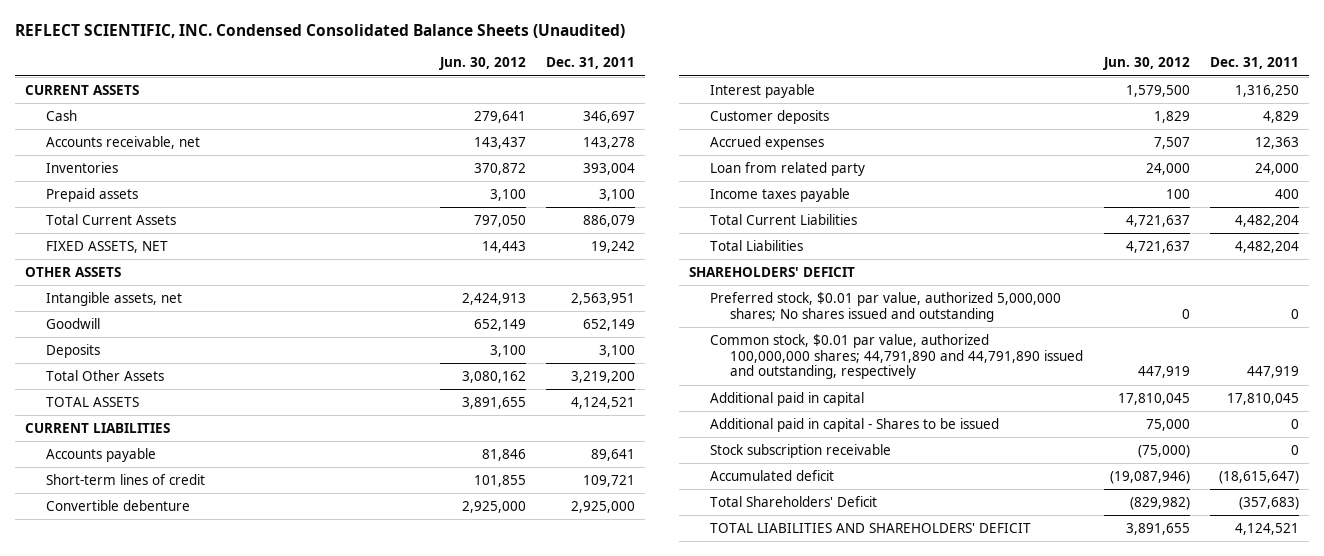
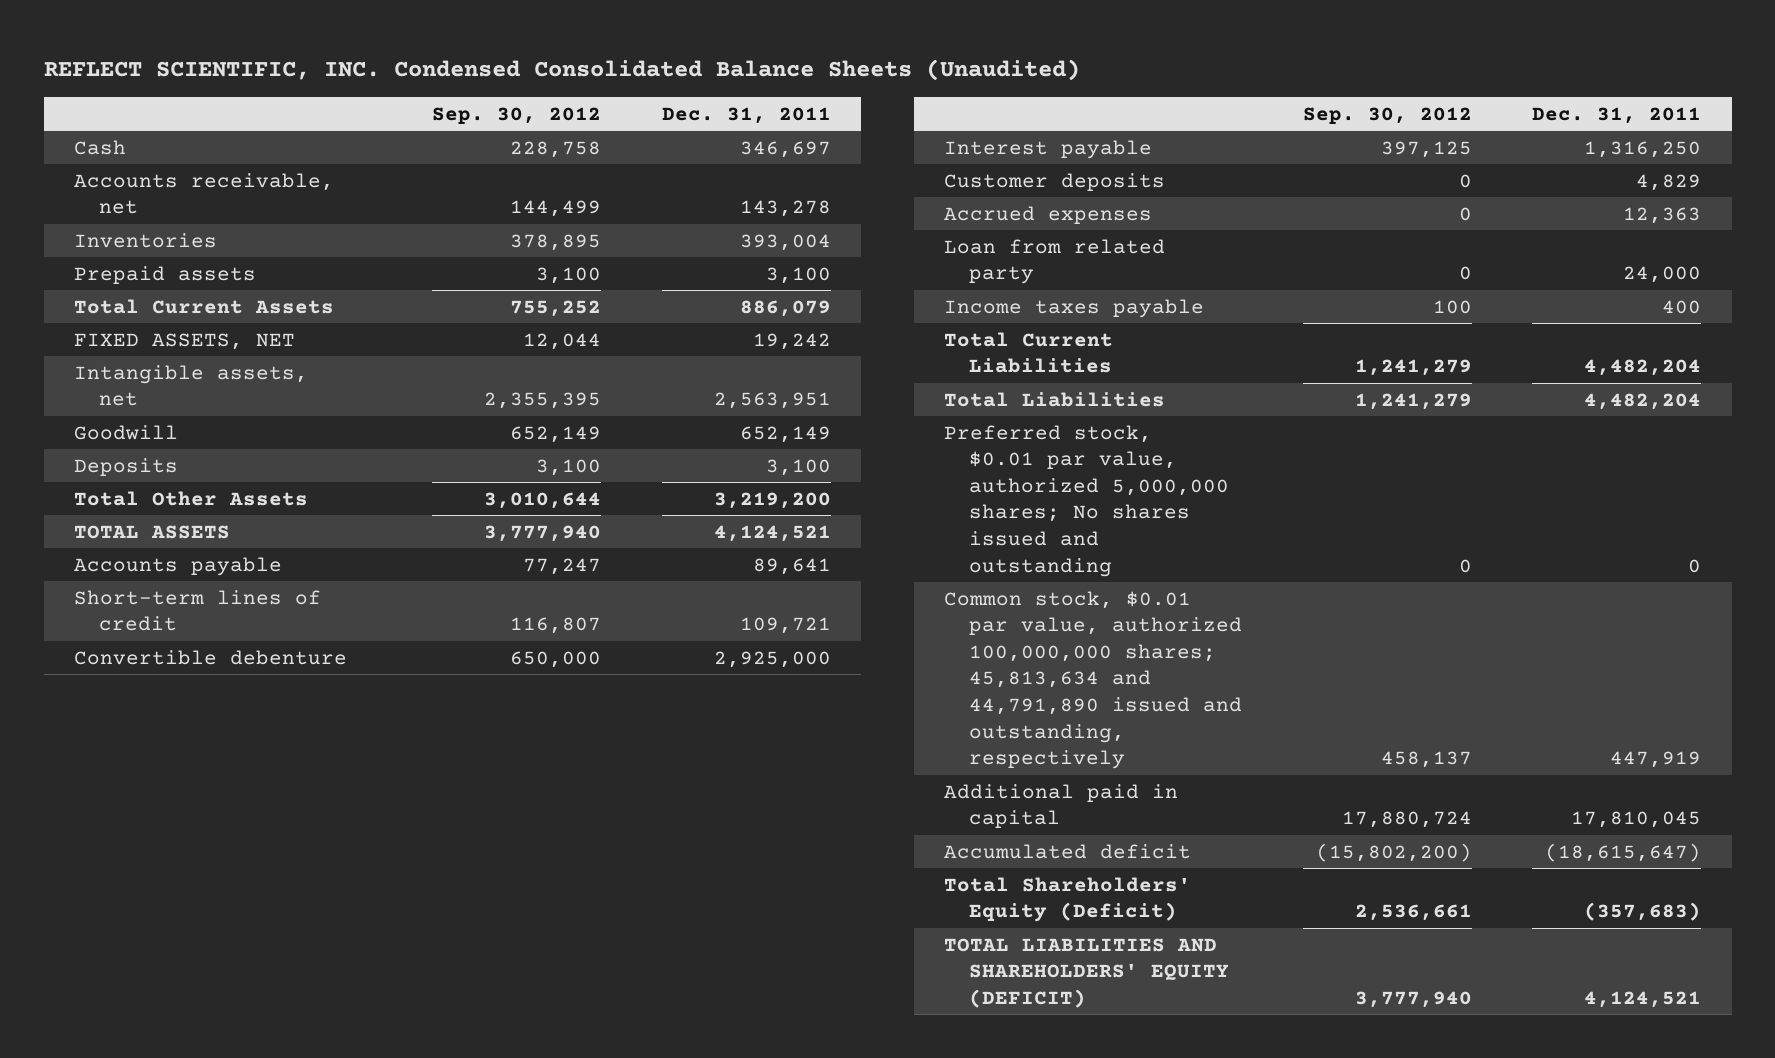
[438,57,526,71] Jun. 30, 2012 -> none
none -> [432,106,602,124] Sep. 30, 2012
[24,85,139,96] CURRENT ASSETS -> none
[24,267,121,278] OTHER ASSETS -> none
[24,423,170,434] CURRENT LIABILITIES -> none
[688,267,855,278] SHAREHOLDERS' DEFICIT -> none
[709,334,1084,380] Common stock, $0.01 par value, authorized 100,000,000 shares; 44,791,890 and 44,791,890 issued and outstanding, respectively -> [944,590,1243,770] Common stock, $0.01 par value, authorized 100,000,000 shares; 45,813,634 and 44,791,890 issued and outstanding, respectively
[709,418,999,433] Additional paid in capital - Shares to be issued -> none
[709,444,891,459] Stock subscription receivable -> none
[709,496,877,508] Total Shareholders' Deficit -> [944,876,1192,923] Total Shareholders' Equity (Deficit)
[709,523,1031,534] TOTAL LIABILITIES AND SHAREHOLDERS' DEFICIT -> [944,937,1230,1008] TOTAL LIABILITIES AND SHAREHOLDERS' EQUITY (DEFICIT)

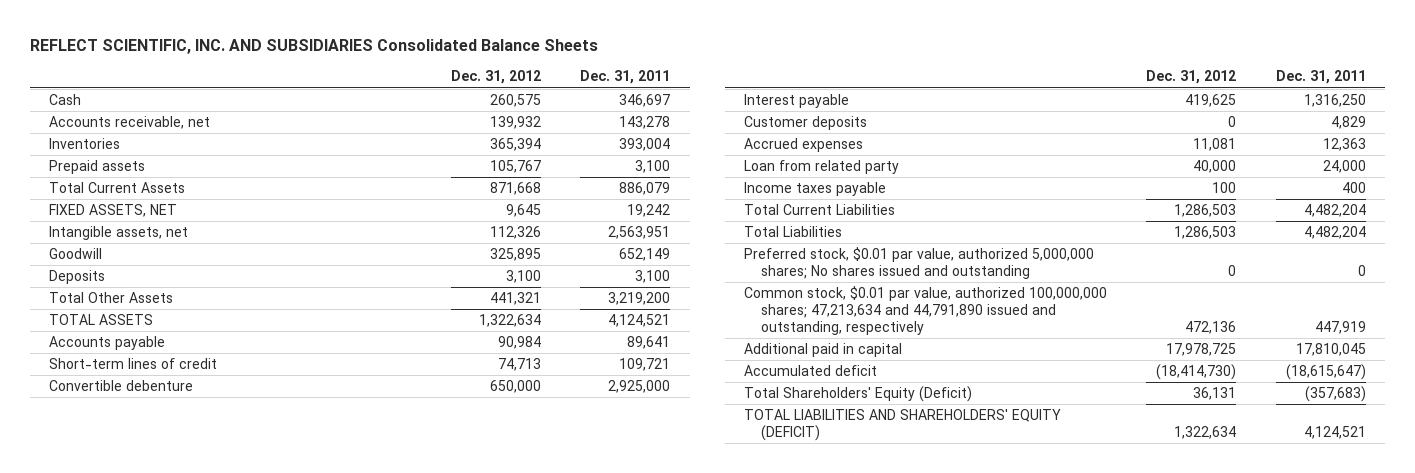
[43,59,1080,82] REFLECT SCIENTIFIC, INC. Condensed Consolidated Balance Sheets (Unaudited) -> [29,39,598,55] REFLECT SCIENTIFIC, INC. AND SUBSIDIARIES Consolidated Balance Sheets
[432,106,602,124] Sep. 30, 2012 -> none
none -> [451,70,542,85] Dec. 31, 2012
[944,590,1243,770] Common stock, $0.01 par value, authorized 100,000,000 shares; 45,813,634 and 44,791,890 issued and outstanding, respectively -> [744,286,1108,335] Common stock, $0.01 par value, authorized 100,000,000 shares; 47,213,634 and 44,791,890 issued and outstanding, respectively

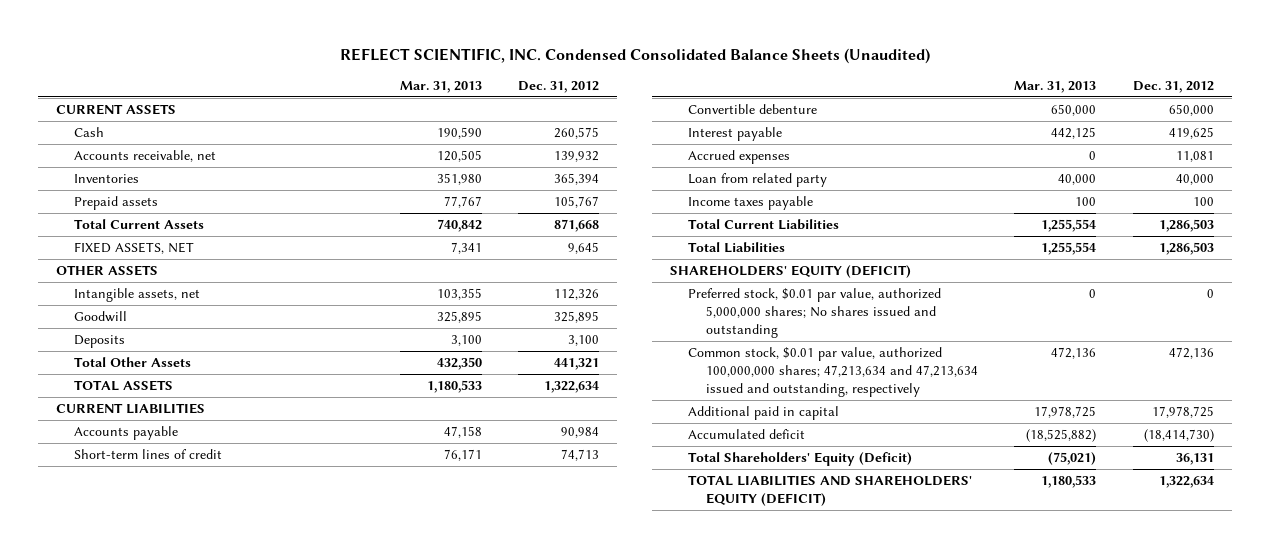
[29,39,598,55] REFLECT SCIENTIFIC, INC. AND SUBSIDIARIES Consolidated Balance Sheets -> [339,47,930,64] REFLECT SCIENTIFIC, INC. Condensed Consolidated Balance Sheets (Unaudited)
[580,70,671,85] Dec. 31, 2011 -> none
none -> [400,80,483,93] Mar. 31, 2013
none -> [56,104,177,116] CURRENT ASSETS
none -> [56,265,159,277] OTHER ASSETS
none -> [56,403,206,415] CURRENT LIABILITIES
[744,116,868,131] Customer deposits -> none
none -> [670,265,912,279] SHAREHOLDERS' EQUITY (DEFICIT)
[744,286,1108,335] Common stock, $0.01 par value, authorized 100,000,000 shares; 47,213,634 and 44,791,890 issued and outstanding, respectively -> [688,347,979,398] Common stock, $0.01 par value, authorized 100,000,000 shares; 47,213,634 and 47,213,634 issued and outstanding, respectively

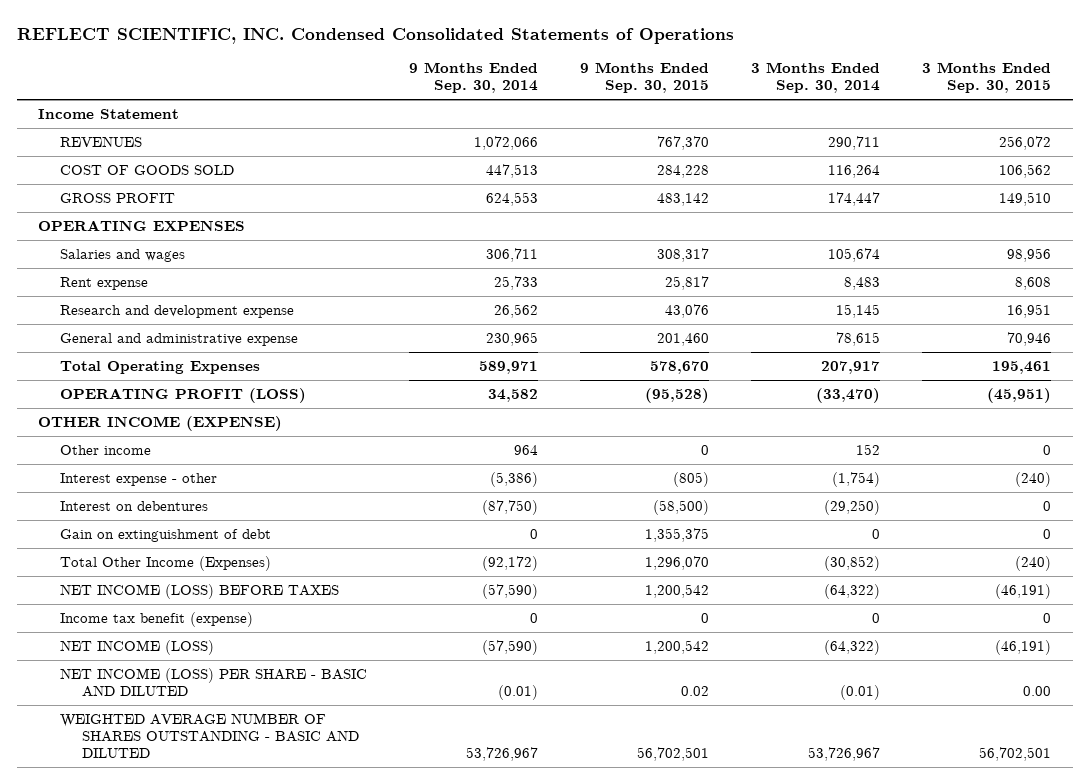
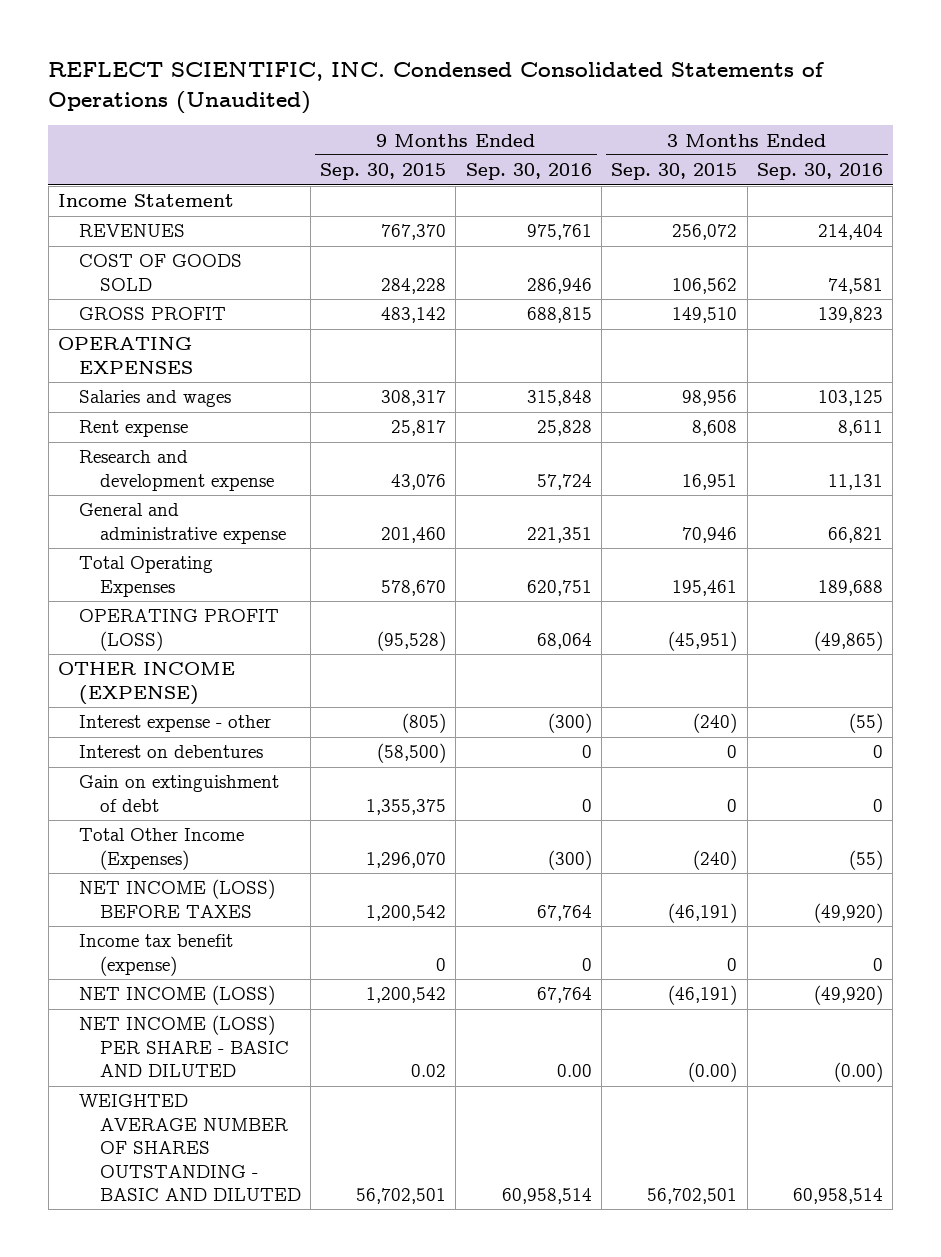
[17,27,735,44] REFLECT SCIENTIFIC, INC. Condensed Consolidated Statements of Operations -> [48,62,825,114] REFLECT SCIENTIFIC, INC. Condensed Consolidated Statements of Operations (Unaudited)
[409,62,539,94] 9 Months Ended Sep. 30, 2014 -> none
[751,62,881,94] 3 Months Ended Sep. 30, 2014 -> none
none -> [465,163,592,181] Sep. 30, 2016
none -> [756,163,883,181] Sep. 30, 2016
[60,444,152,455] Other income -> none
[1023,685,1052,696] 0.00 -> [688,1062,738,1083] (0.00)

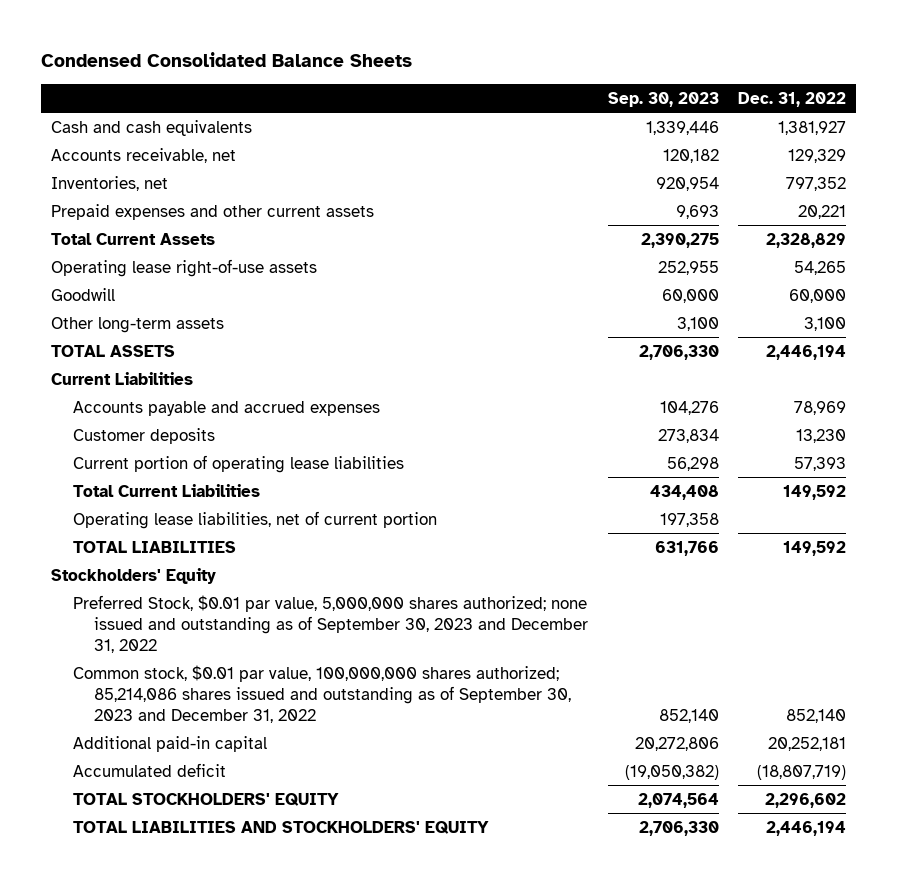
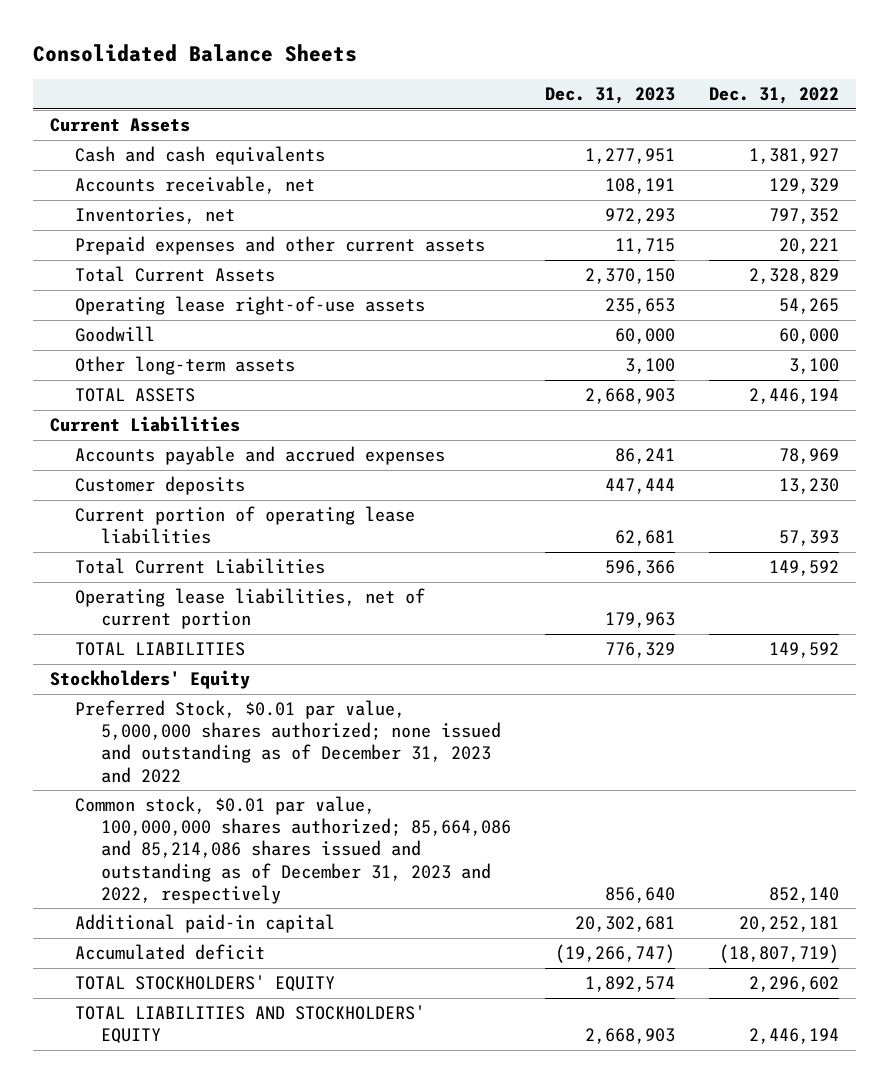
[41,52,413,68] Condensed Consolidated Balance Sheets -> [32,43,357,62] Consolidated Balance Sheets
[607,91,719,107] Sep. 30, 2023 -> none
none -> [545,87,676,105] Dec. 31, 2023
none -> [49,118,190,133] Current Assets
[72,594,589,653] Preferred Stock, $0.01 par value, 5,000,000 shares authorized; none issued and outstanding as of September 30, 2023 and December 31, 2022 -> [75,700,502,783] Preferred Stock, $0.01 par value, 5,000,000 shares authorized; none issued and outstanding as of December 31, 2023 and 2022
[72,664,572,723] Common stock, $0.01 par value, 100,000,000 shares authorized; 85,214,086 shares issued and outstanding as of September 30, 2023 and December 31, 2022 -> [75,796,512,904] Common stock, $0.01 par value, 100,000,000 shares authorized; 85,664,086 and 85,214,086 shares issued and outstanding as of December 31, 2023 and 2022, respectively

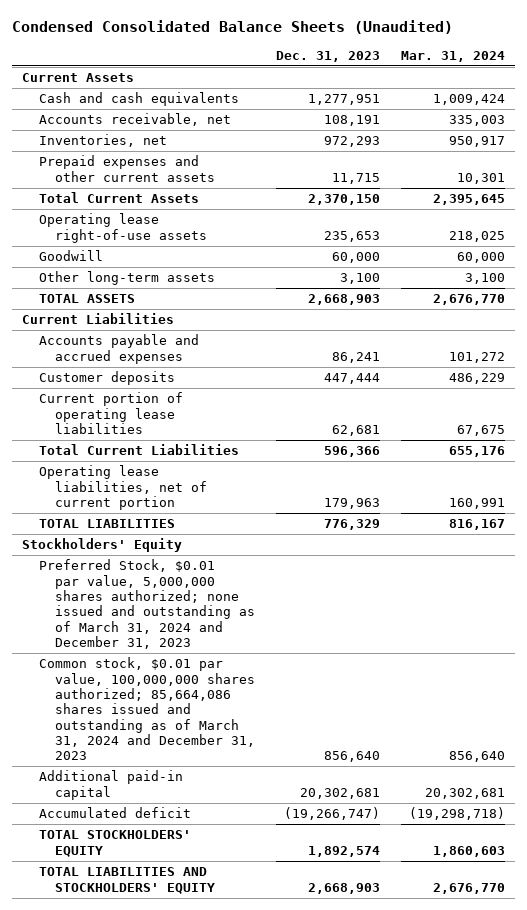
[32,43,357,62] Consolidated Balance Sheets -> [11,19,453,34] Condensed Consolidated Balance Sheets (Unaudited)
[709,87,840,105] Dec. 31, 2022 -> none
none -> [400,50,505,62] Mar. 31, 2024
[75,700,502,783] Preferred Stock, $0.01 par value, 5,000,000 shares authorized; none issued and outstanding as of December 31, 2023 and 2022 -> [38,559,255,649] Preferred Stock, $0.01 par value, 5,000,000 shares authorized; none issued and outstanding as of March 31, 2024 and December 31, 2023
[75,796,512,904] Common stock, $0.01 par value, 100,000,000 shares authorized; 85,664,086 and 85,214,086 shares issued and outstanding as of December 31, 2023 and 2022, respectively -> [38,657,255,761] Common stock, $0.01 par value, 100,000,000 shares authorized; 85,664,086 shares issued and outstanding as of March 31, 2024 and December 31, 2023

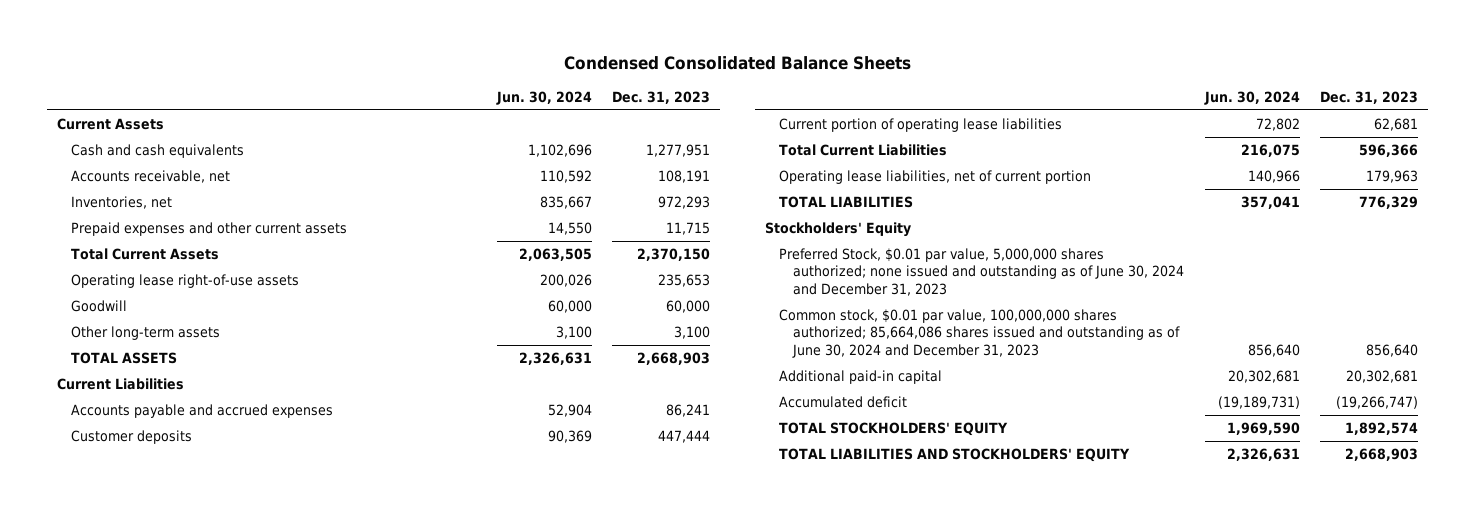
[11,19,453,34] Condensed Consolidated Balance Sheets (Unaudited) -> [563,56,911,71] Condensed Consolidated Balance Sheets
[400,50,505,62] Mar. 31, 2024 -> none
none -> [495,90,592,105] Jun. 30, 2024
[38,559,255,649] Preferred Stock, $0.01 par value, 5,000,000 shares authorized; none issued and outstanding as of March 31, 2024 and December 31, 2023 -> [779,248,1185,296] Preferred Stock, $0.01 par value, 5,000,000 shares authorized; none issued and outstanding as of June 30, 2024 and December 31, 2023
[38,657,255,761] Common stock, $0.01 par value, 100,000,000 shares authorized; 85,664,086 shares issued and outstanding as of March 31, 2024 and December 31, 2023 -> [779,309,1181,358] Common stock, $0.01 par value, 100,000,000 shares authorized; 85,664,086 shares issued and outstanding as of June 30, 2024 and December 31, 2023

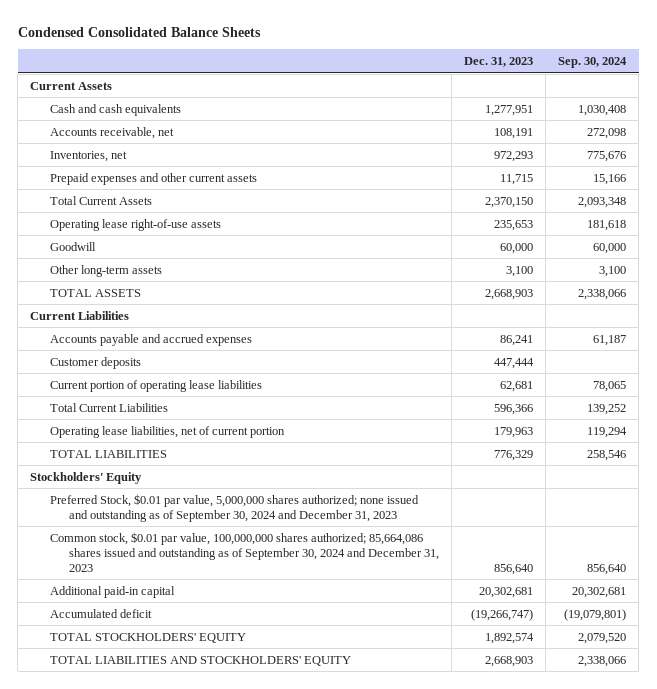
[495,90,592,105] Jun. 30, 2024 -> none
none -> [558,57,628,69] Sep. 30, 2024
[779,248,1185,296] Preferred Stock, $0.01 par value, 5,000,000 shares authorized; none issued and outstanding as of June 30, 2024 and December 31, 2023 -> [49,493,419,522] Preferred Stock, $0.01 par value, 5,000,000 shares authorized; none issued and outstanding as of September 30, 2024 and December 31, 2023
[779,309,1181,358] Common stock, $0.01 par value, 100,000,000 shares authorized; 85,664,086 shares issued and outstanding as of June 30, 2024 and December 31, 2023 -> [49,531,440,572] Common stock, $0.01 par value, 100,000,000 shares authorized; 85,664,086 shares issued and outstanding as of September 30, 2024 and December 31, 2023

